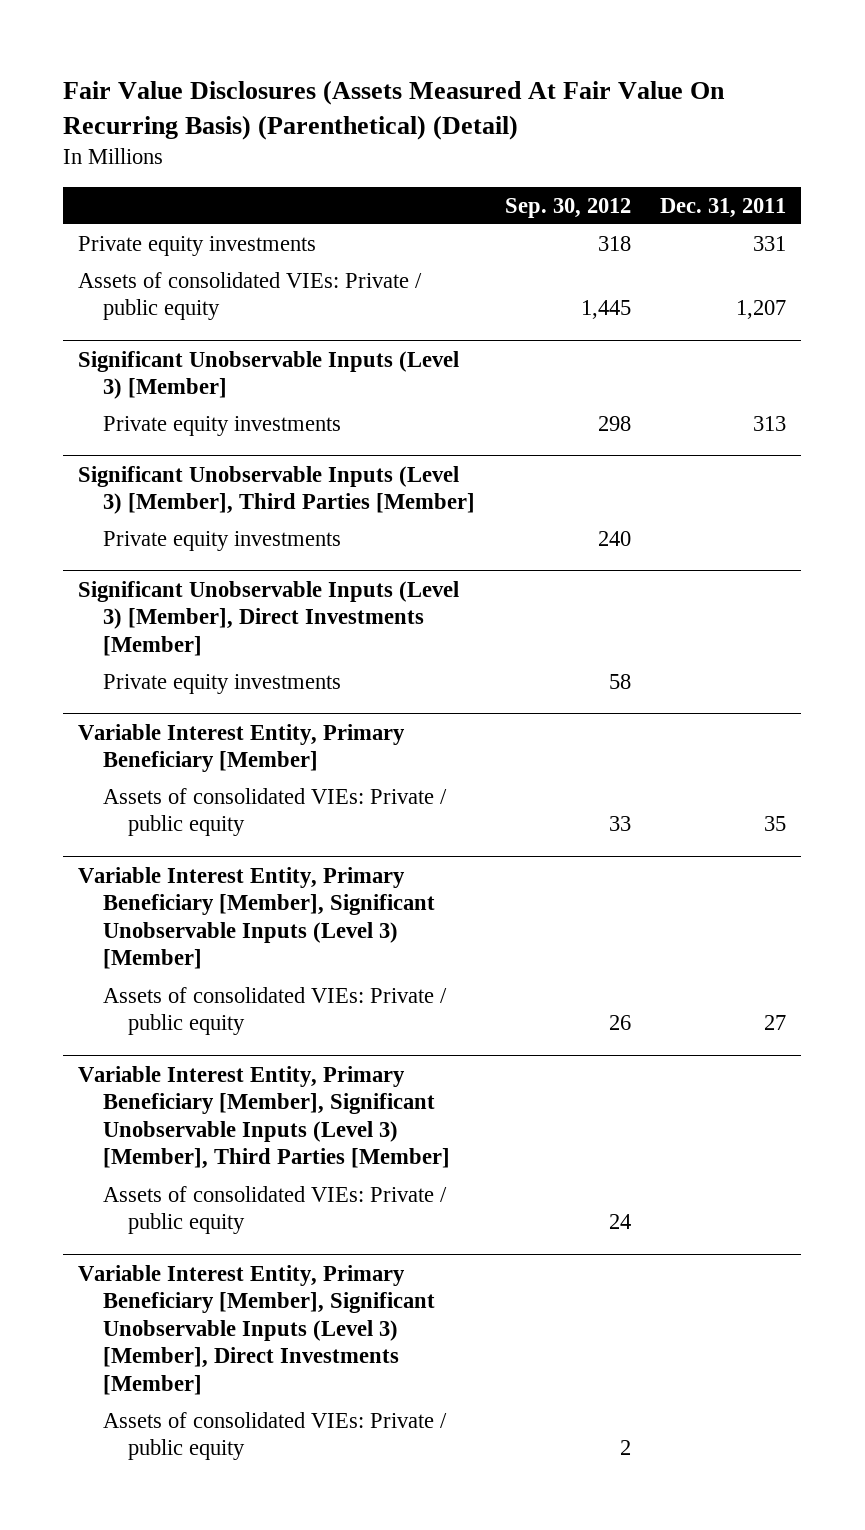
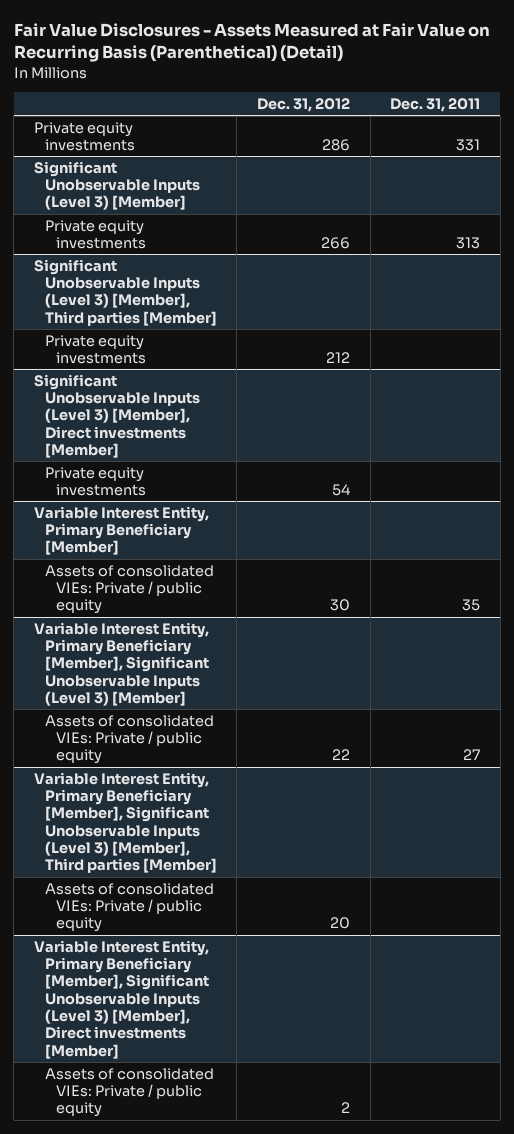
[63,79,726,140] Fair Value Disclosures (Assets Measured At Fair Value On Recurring Basis) (Parenthetical) (Detail) -> [13,22,490,63] Fair Value Disclosures - Assets Measured at Fair Value on Recurring Basis (Parenthetical) (Detail)
[504,197,631,218] Sep. 30, 2012 -> none
none -> [256,97,350,112] Dec. 31, 2012
[78,271,423,321] Assets of consolidated VIEs: Private / public equity -> none
[78,465,476,515] Significant Unobservable Inputs (Level 3) [Member], Third Parties [Member] -> [33,258,217,326] Significant Unobservable Inputs (Level 3) [Member], Third parties [Member]
[78,580,460,656] Significant Unobservable Inputs (Level 3) [Member], Direct Investments [Member] -> [33,373,200,458] Significant Unobservable Inputs (Level 3) [Member], Direct investments [Member]
[78,1065,451,1170] Variable Interest Entity, Primary Beneficiary [Member], Significant Unobservable Inputs (Level 3) [Member], Third Parties [Member] -> [33,771,217,874] Variable Interest Entity, Primary Beneficiary [Member], Significant Unobservable Inputs (Level 3) [Member], Third parties [Member]
[78,1264,436,1395] Variable Interest Entity, Primary Beneficiary [Member], Significant Unobservable Inputs (Level 3) [Member], Direct Investments [Member] -> [33,939,209,1059] Variable Interest Entity, Primary Beneficiary [Member], Significant Unobservable Inputs (Level 3) [Member], Direct investments [Member]

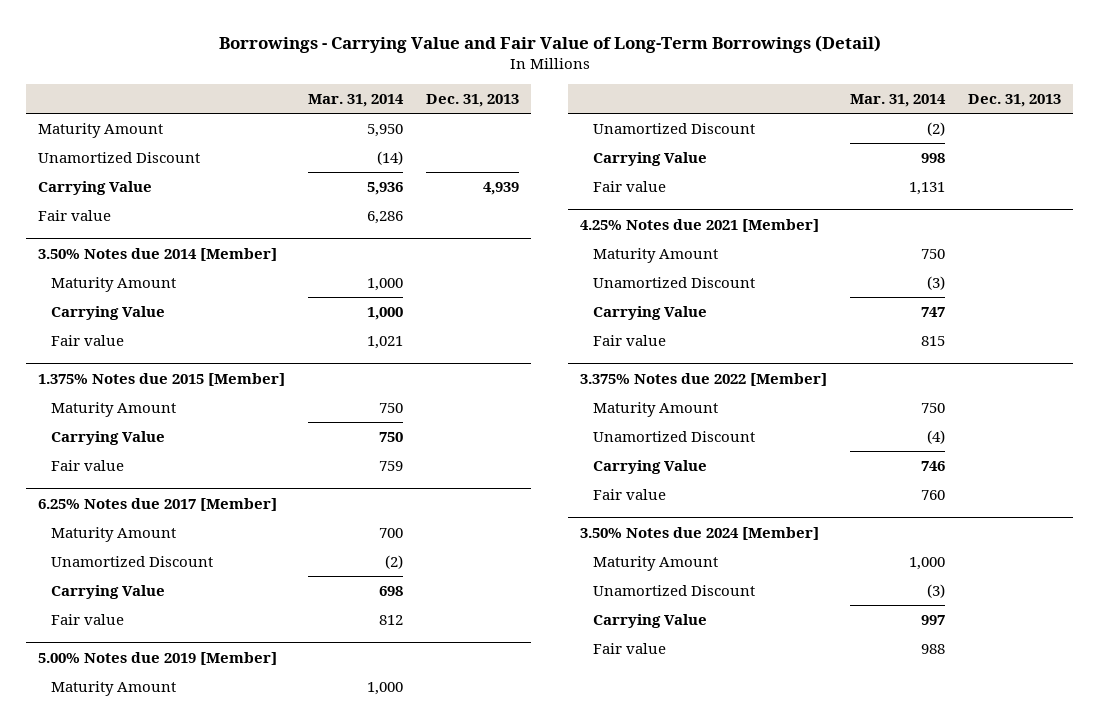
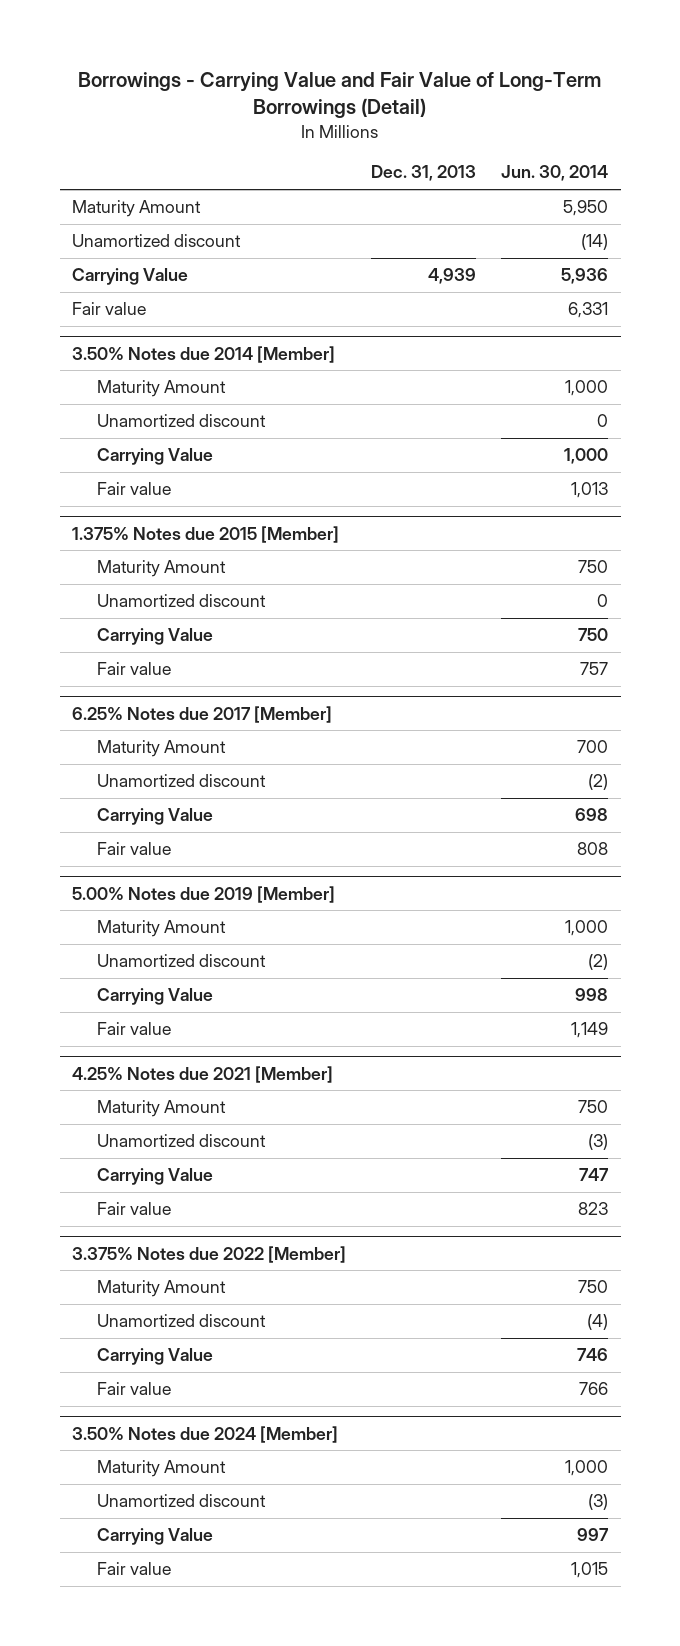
[308,93,405,107] Mar. 31, 2014 -> none
none -> [501,165,609,182] Jun. 30, 2014
[37,151,200,163] Unamortized Discount -> [72,234,242,248] Unamortized discount
none -> [96,414,266,428] Unamortized discount
none -> [96,594,266,608] Unamortized discount
[50,555,213,567] Unamortized Discount -> [96,774,266,788] Unamortized discount
[592,122,755,134] Unamortized Discount -> [96,954,266,968] Unamortized discount
[592,276,755,288] Unamortized Discount -> [96,1134,266,1148] Unamortized discount
[592,430,755,442] Unamortized Discount -> [96,1314,266,1328] Unamortized discount
[592,584,755,596] Unamortized Discount -> [96,1494,266,1508] Unamortized discount

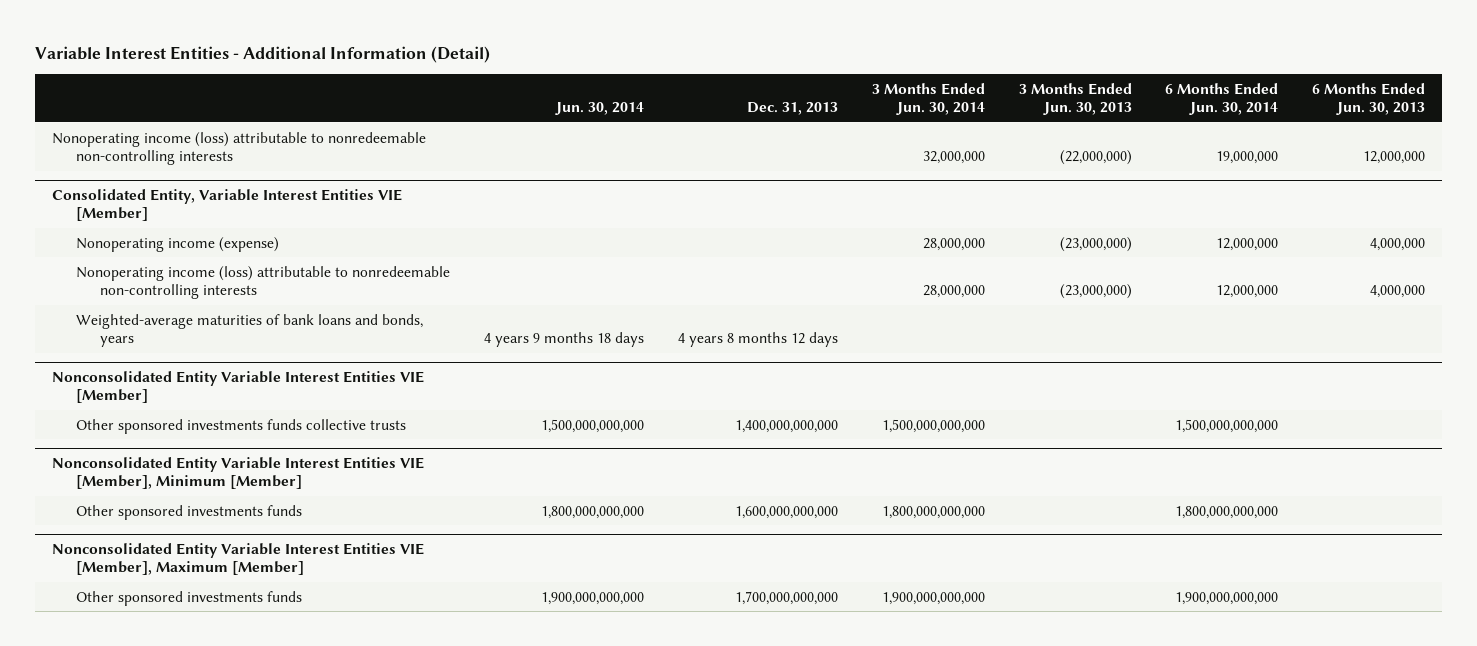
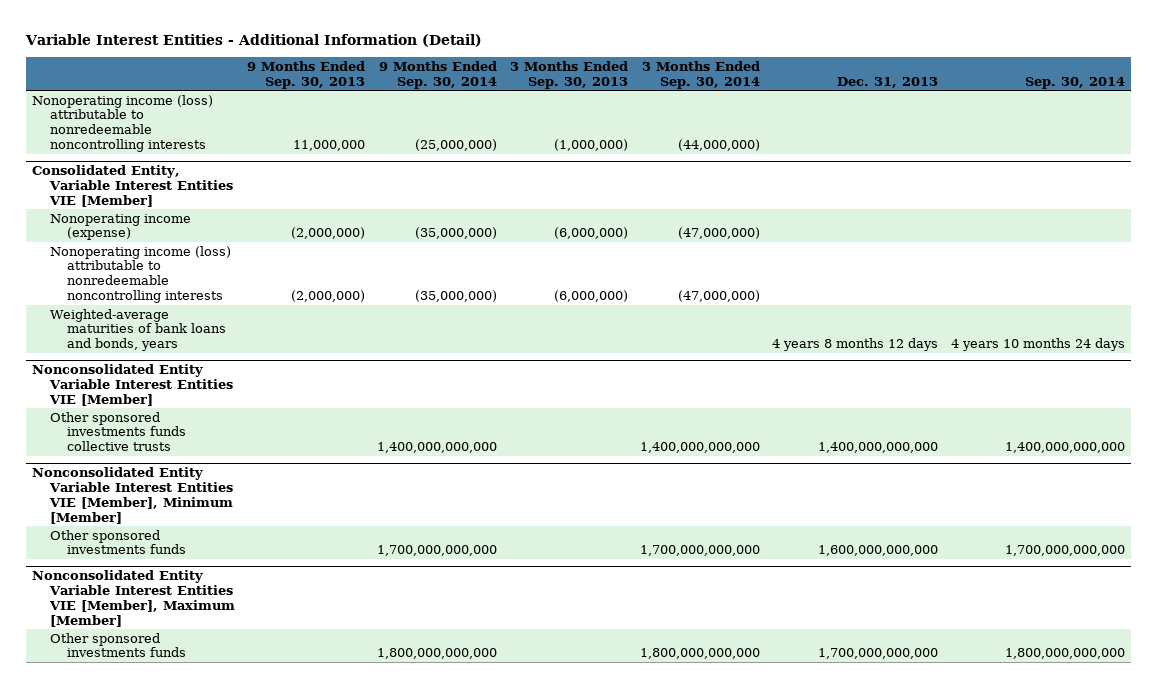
[554,102,644,116] Jun. 30, 2014 -> none
[871,82,985,116] 3 Months Ended Jun. 30, 2014 -> none
[1018,82,1132,116] 3 Months Ended Jun. 30, 2013 -> none
[1165,82,1279,116] 6 Months Ended Jun. 30, 2014 -> none
[1312,82,1426,116] 6 Months Ended Jun. 30, 2013 -> none
none -> [246,60,365,89] 9 Months Ended Sep. 30, 2013
none -> [379,60,498,89] 9 Months Ended Sep. 30, 2014
none -> [509,60,628,89] 3 Months Ended Sep. 30, 2013
none -> [641,60,760,89] 3 Months Ended Sep. 30, 2014
none -> [1024,76,1125,89] Sep. 30, 2014
[52,131,427,165] Nonoperating income (loss) attributable to nonredeemable non-controlling interests -> [31,94,213,153] Nonoperating income (loss) attributable to nonredeemable noncontrolling interests
[76,265,451,299] Nonoperating income (loss) attributable to nonredeemable non-controlling interests -> [49,245,231,304] Nonoperating income (loss) attributable to nonredeemable noncontrolling interests

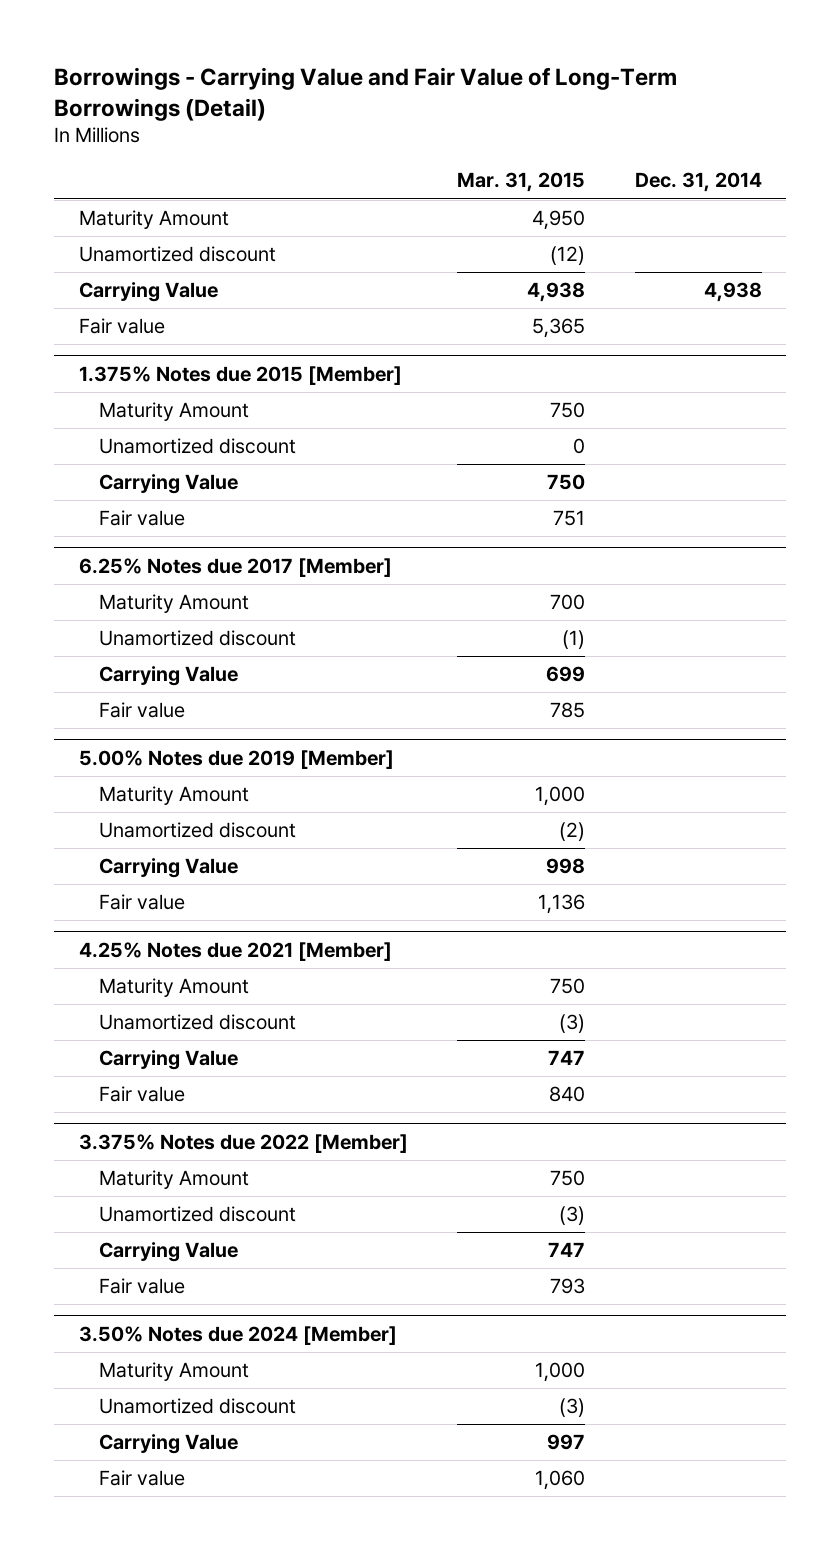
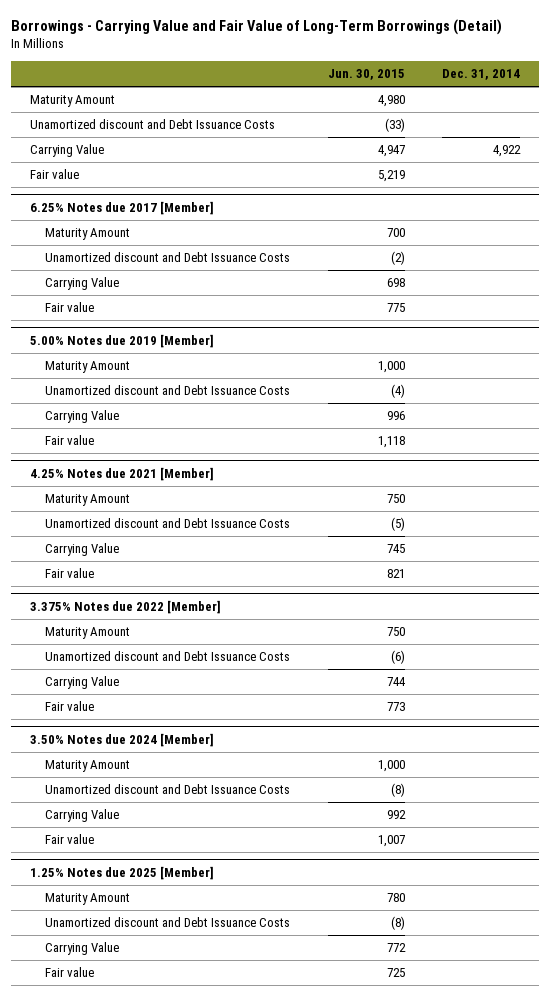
[457,172,586,193] Mar. 31, 2015 -> none
none -> [327,69,405,81] Jun. 30, 2015
[78,246,276,263] Unamortized discount -> none
none -> [29,119,275,130] Unamortized discount and Debt Issuance Costs
[703,282,762,303] 4,938 -> [493,145,522,158] 4,922
[78,366,402,386] 1.375% Notes due 2015 [Member] -> none
[98,402,249,422] Maturity Amount -> none
[98,438,296,455] Unamortized discount -> none
[98,474,238,495] Carrying Value -> none
[98,510,185,527] Fair value -> none
[98,630,296,647] Unamortized discount -> none
none -> [44,252,290,263] Unamortized discount and Debt Issuance Costs
[98,822,296,839] Unamortized discount -> none
none -> [44,385,290,396] Unamortized discount and Debt Issuance Costs
[98,1014,296,1031] Unamortized discount -> none
none -> [44,518,290,529] Unamortized discount and Debt Issuance Costs
[98,1206,296,1223] Unamortized discount -> none
none -> [44,651,290,662] Unamortized discount and Debt Issuance Costs
[98,1398,296,1415] Unamortized discount -> none
none -> [44,784,290,795] Unamortized discount and Debt Issuance Costs
none -> [29,866,214,881] 1.25% Notes due 2025 [Member]
none -> [44,893,130,906] Maturity Amount
none -> [44,917,290,928] Unamortized discount and Debt Issuance Costs
none -> [44,942,119,956] Carrying Value
none -> [44,967,94,978] Fair value

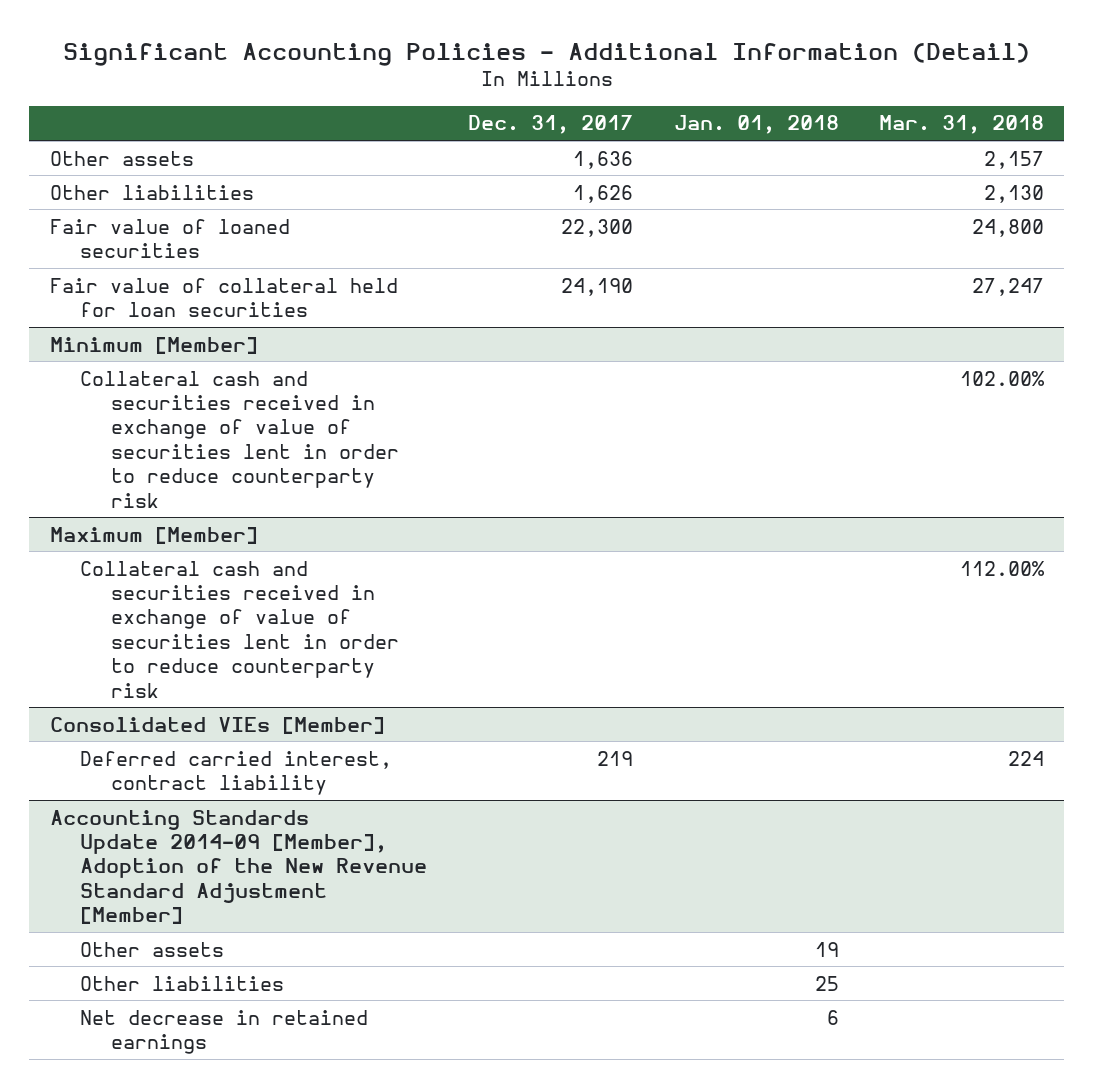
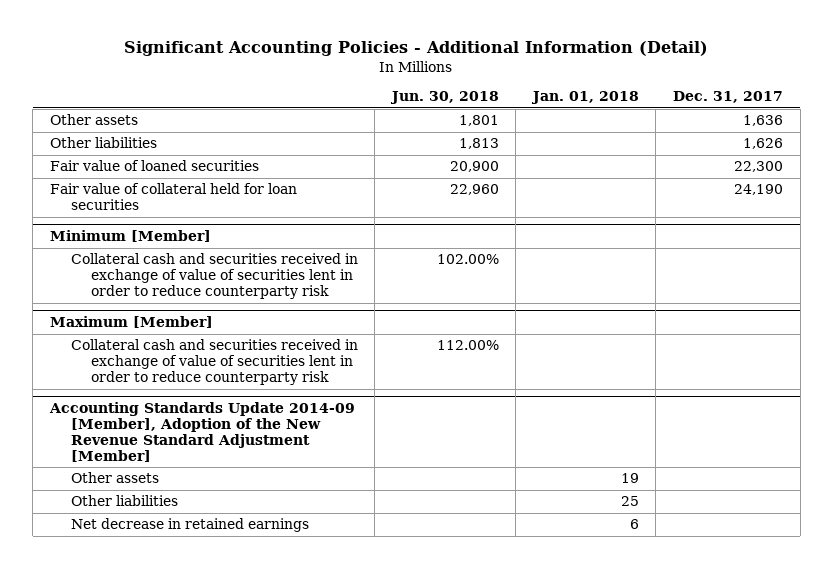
[879,115,1045,135] Mar. 31, 2018 -> none
none -> [389,91,499,105] Jun. 30, 2018
[49,716,385,734] Consolidated VIEs [Member] -> none
[80,750,393,796] Deferred carried interest, contract liability -> none

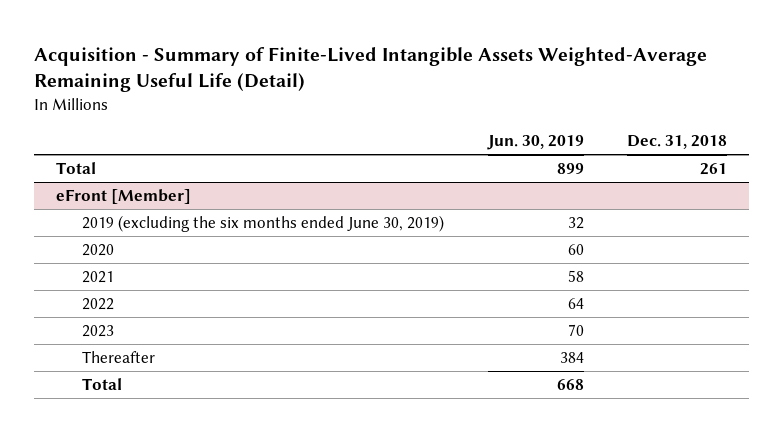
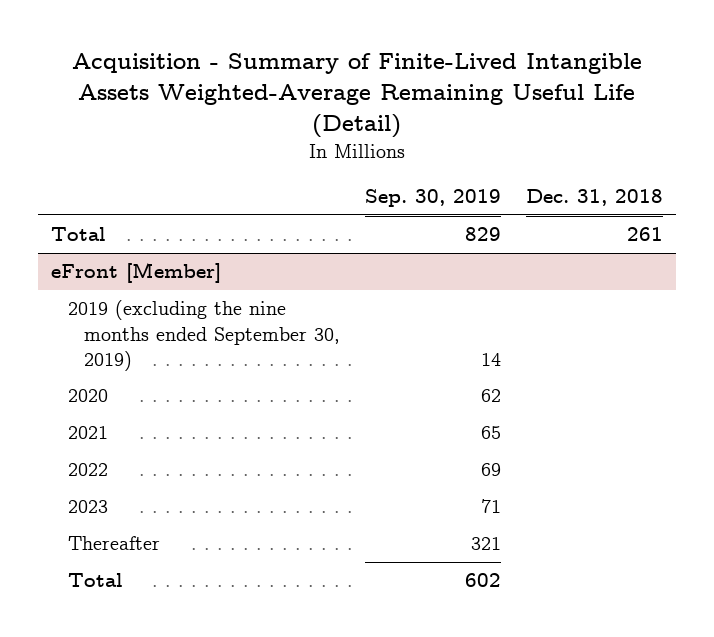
[486,135,584,151] Jun. 30, 2019 -> none
none -> [365,189,502,208] Sep. 30, 2019
[82,215,445,233] 2019 (excluding the six months ended June 30, 2019) -> [67,300,341,371] 2019 (excluding the nine months ended September 30, 2019)

